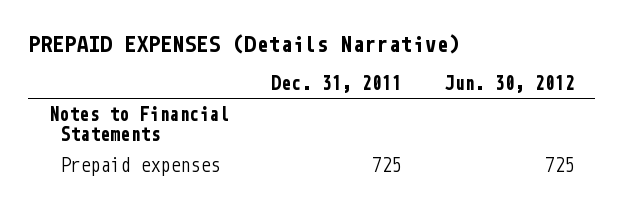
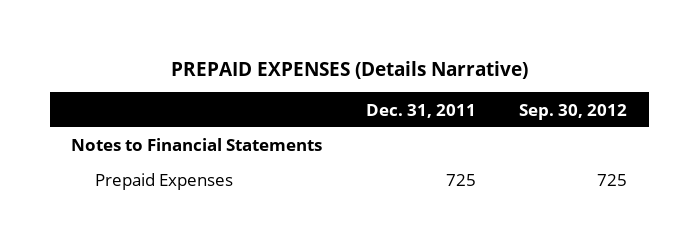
[443,75,574,94] Jun. 30, 2012 -> none
none -> [518,103,627,120] Sep. 30, 2012
[60,157,221,177] Prepaid expenses -> [94,173,233,191] Prepaid Expenses

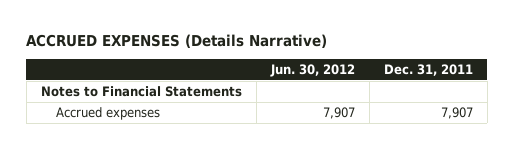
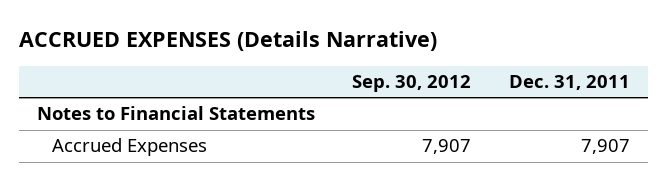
[269,64,355,78] Jun. 30, 2012 -> none
none -> [352,75,472,93] Sep. 30, 2012
[56,107,161,121] Accrued expenses -> [52,138,208,157] Accrued Expenses

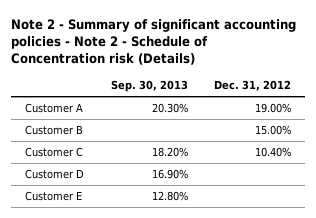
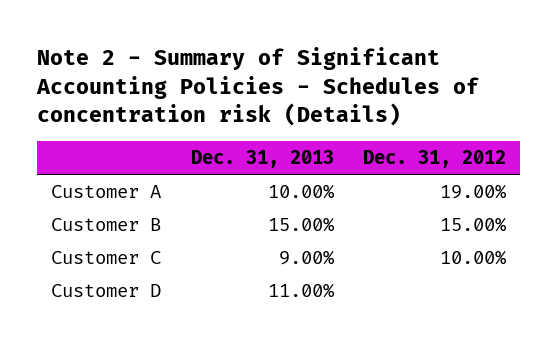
[11,18,297,66] Note 2 - Summary of significant accounting policies - Note 2 - Schedule of Concentration risk (Details) -> [35,47,479,127] Note 2 - Summary of Significant Accounting Policies - Schedules of concentration risk (Details)
[110,80,188,93] Sep. 30, 2013 -> none
none -> [190,149,334,168] Dec. 31, 2013
[255,147,292,158] 10.40% -> [439,250,507,266] 10.00%
[24,191,82,202] Customer E -> none

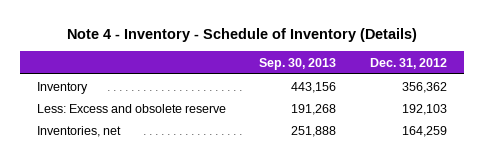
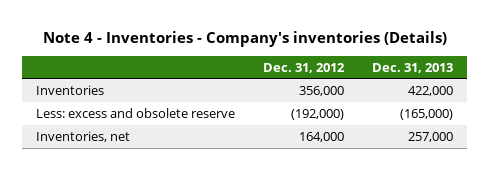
[66,27,417,42] Note 4 - Inventory - Schedule of Inventory (Details) -> [42,30,447,47] Note 4 - Inventories - Company's inventories (Details)
[259,57,337,70] Sep. 30, 2013 -> none
none -> [372,62,454,73] Dec. 31, 2013
[36,81,88,94] Inventory -> none
none -> [36,84,105,95] Inventories
[36,103,226,113] Less: Excess and obsolete reserve -> [36,107,236,118] Less: excess and obsolete reserve
[402,103,448,115] 192,103 -> [291,108,345,120] (192,000)
[402,125,448,137] 164,259 -> [299,131,345,142] 164,000

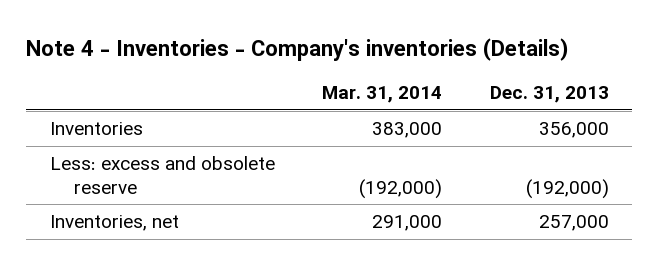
[263,62,346,73] Dec. 31, 2012 -> none
none -> [322,86,443,104] Mar. 31, 2014
[408,85,454,96] 422,000 -> [538,122,609,139] 356,000
[400,108,454,120] (165,000) -> [525,178,609,199] (192,000)

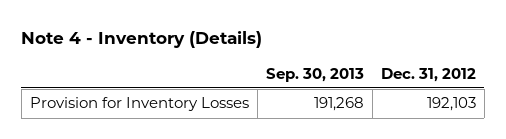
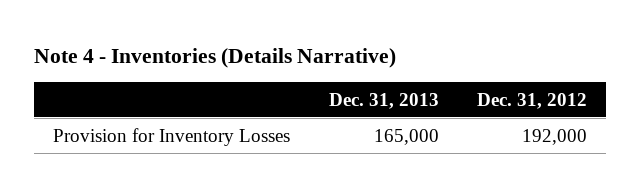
[21,31,263,49] Note 4 - Inventory (Details) -> [33,48,396,69] Note 4 - Inventories (Details Narrative)
[265,67,364,82] Sep. 30, 2013 -> none
none -> [328,92,439,109] Dec. 31, 2013
[426,97,476,112] 192,103 -> [522,128,588,145] 192,000

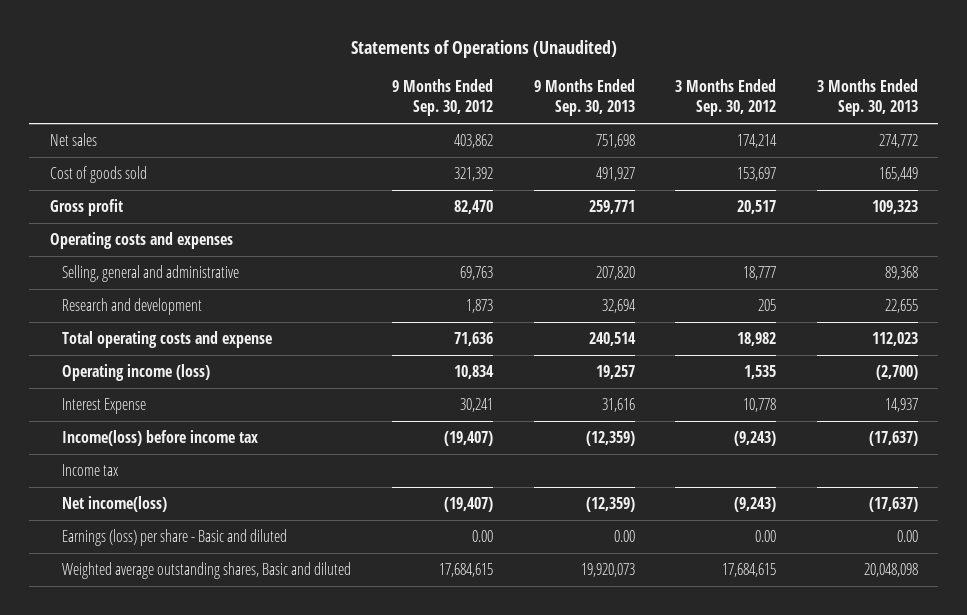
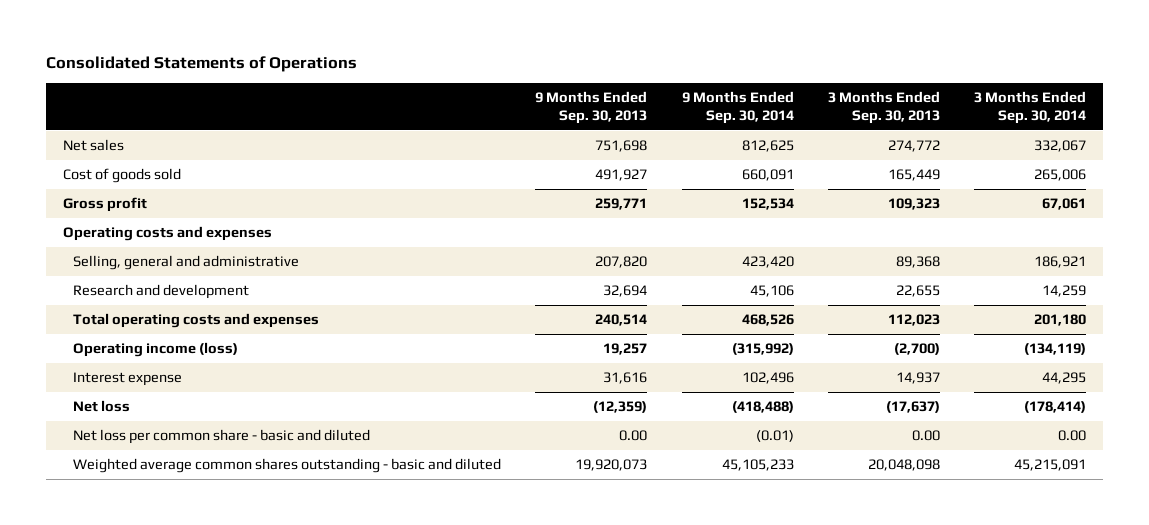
[350,39,617,58] Statements of Operations (Unaudited) -> [45,56,357,73] Consolidated Statements of Operations
[392,78,494,117] 9 Months Ended Sep. 30, 2012 -> none
[675,78,777,117] 3 Months Ended Sep. 30, 2012 -> none
none -> [681,91,794,124] 9 Months Ended Sep. 30, 2014
none -> [973,91,1086,124] 3 Months Ended Sep. 30, 2014
[62,331,273,349] Total operating costs and expense -> [73,313,320,329] Total operating costs and expenses
[62,430,259,447] Income(loss) before income tax -> none
[62,464,120,477] Income tax -> none
[62,398,147,415] Interest Expense -> [73,372,183,387] Interest expense
[62,496,168,513] Net income(loss) -> [73,400,131,413] Net loss
[62,529,288,547] Earnings (loss) per share - Basic and diluted -> [73,429,371,445] Net loss per common share - basic and diluted
[62,562,352,580] Weighted average outstanding shares, Basic and diluted -> [73,458,502,474] Weighted average common shares outstanding - basic and diluted

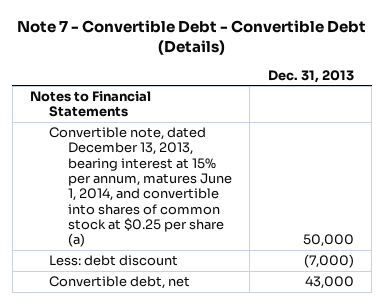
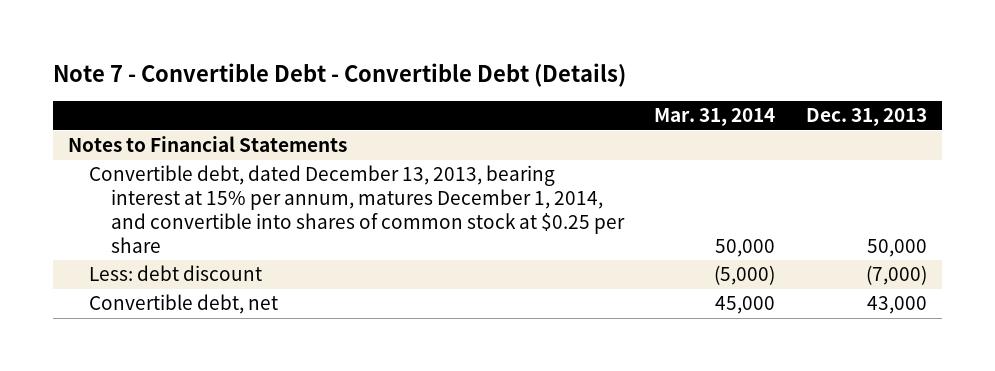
none -> [654,108,776,127] Mar. 31, 2014
[49,126,232,248] Convertible note, dated December 13, 2013, bearing interest at 15% per annum, matures June 1, 2014, and convertible into shares of common stock at $0.25 per share (a) -> [89,165,625,253] Convertible debt, dated December 13, 2013, bearing interest at 15% per annum, matures December 1, 2014, and convertible into shares of common stock at $0.25 per share

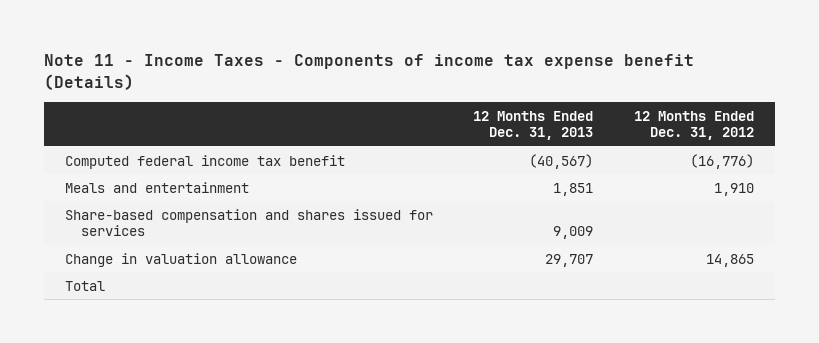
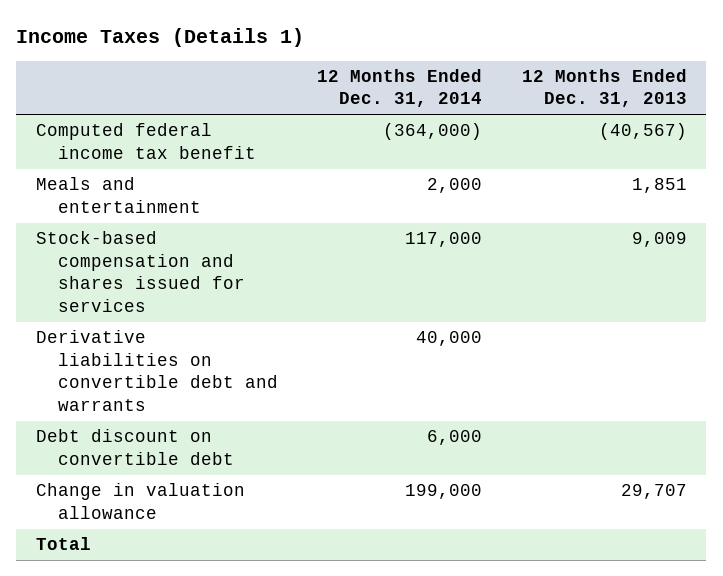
[44,54,695,90] Note 11 - Income Taxes - Components of income tax expense benefit (Details) -> [16,28,305,48] Income Taxes (Details 1)
[634,110,755,141] 12 Months Ended Dec. 31, 2012 -> none
none -> [317,68,483,108] 12 Months Ended Dec. 31, 2014
[64,208,433,237] Share-based compensation and shares issued for services -> [36,231,246,312] Stock-based compensation and shares issued for services
none -> [36,330,279,411] Derivative liabilities on convertible debt and warrants
none -> [36,429,235,465] Debt discount on convertible debt

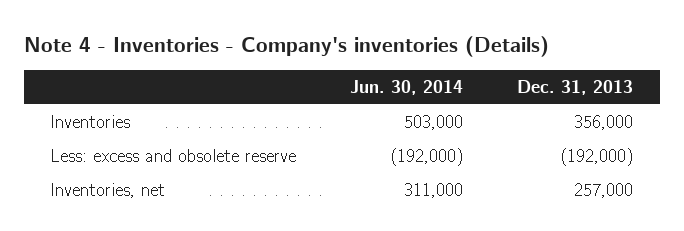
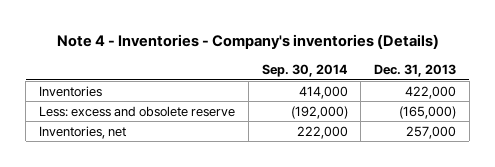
[350,79,464,95] Jun. 30, 2014 -> none
none -> [261,64,348,78] Sep. 30, 2014
[574,115,634,131] 356,000 -> [405,85,457,99] 422,000
[560,148,634,167] (192,000) -> [399,105,457,119] (165,000)

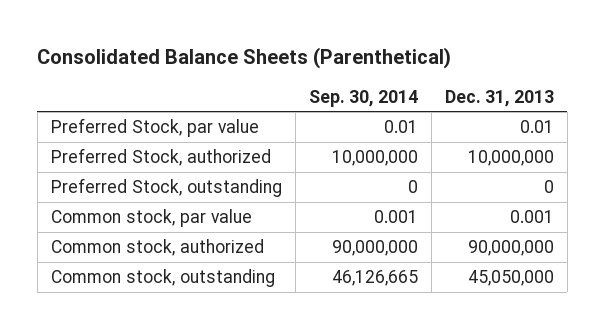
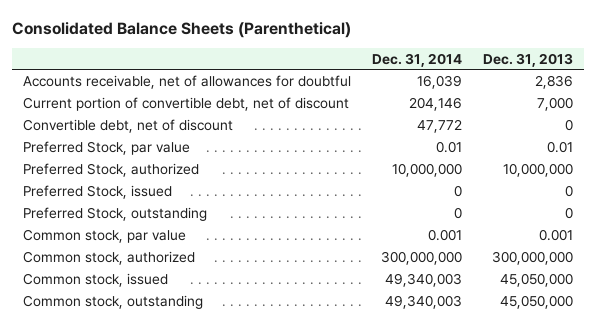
[308,89,418,107] Sep. 30, 2014 -> none
none -> [372,52,463,67] Dec. 31, 2014
none -> [23,74,352,89] Accounts receivable, net of allowances for doubtful
none -> [23,96,350,111] Current portion of convertible debt, net of discount
none -> [23,118,234,133] Convertible debt, net of discount
none -> [23,184,173,199] Preferred Stock, issued
[467,240,554,257] 90,000,000 -> [492,250,574,265] 300,000,000
none -> [23,272,169,287] Common stock, issued

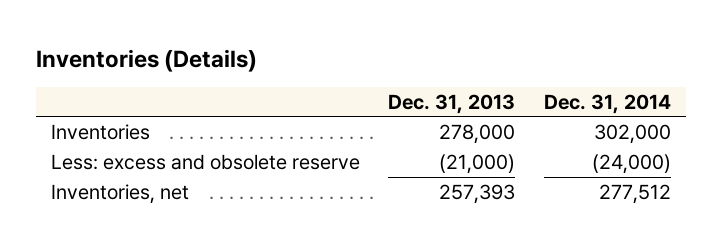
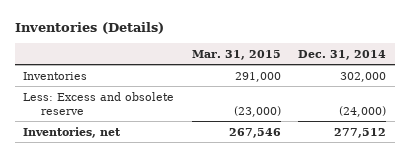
[388,93,516,114] Dec. 31, 2013 -> none
none -> [191,49,281,60] Mar. 31, 2015
[50,153,360,170] Less: excess and obsolete reserve -> [23,91,175,115] Less: Excess and obsolete reserve

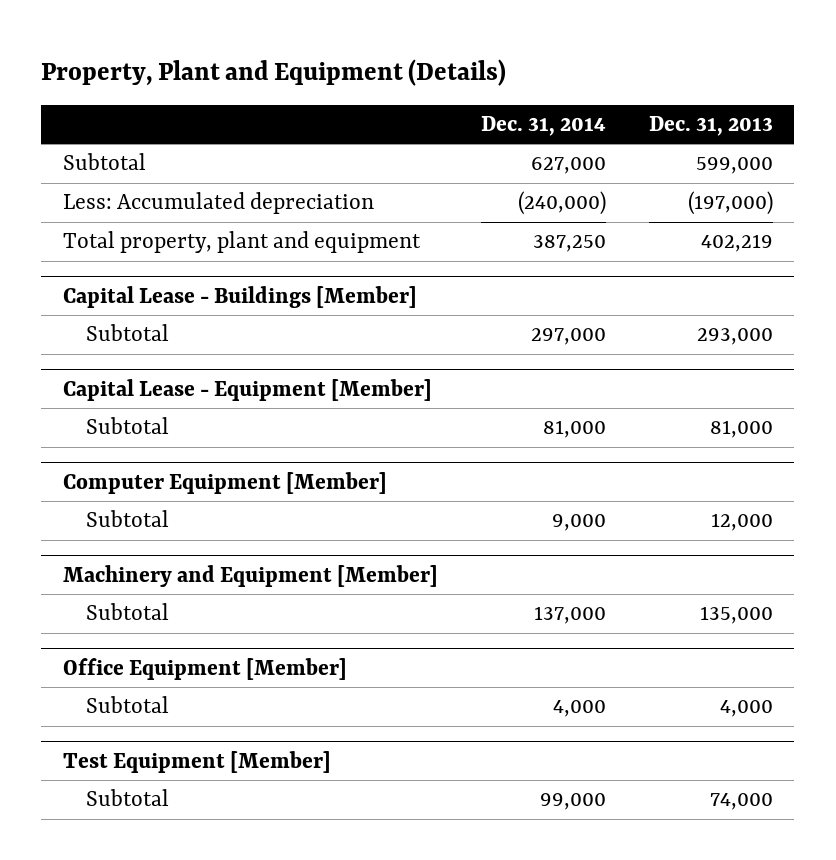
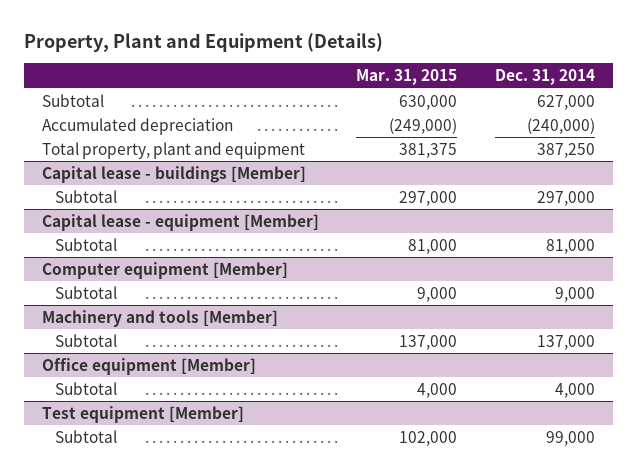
[648,116,773,137] Dec. 31, 2013 -> none
none -> [356,69,458,86] Mar. 31, 2015
[62,192,374,215] Less: Accumulated depreciation -> [42,117,234,135] Accumulated depreciation
[62,285,417,308] Capital Lease - Buildings [Member] -> [42,165,307,183] Capital lease - buildings [Member]
[62,378,432,401] Capital Lease - Equipment [Member] -> [42,213,320,231] Capital lease - equipment [Member]
[62,471,387,494] Computer Equipment [Member] -> [42,261,289,279] Computer equipment [Member]
[62,564,438,587] Machinery and Equipment [Member] -> [42,309,279,327] Machinery and tools [Member]
[62,657,347,680] Office Equipment [Member] -> [42,357,257,375] Office equipment [Member]
[62,750,331,773] Test Equipment [Member] -> [42,405,245,423] Test equipment [Member]

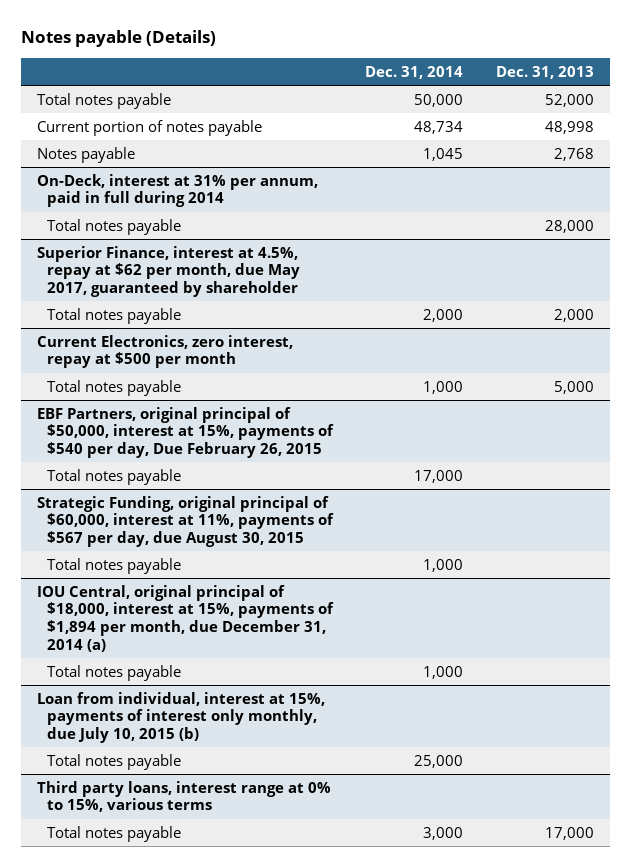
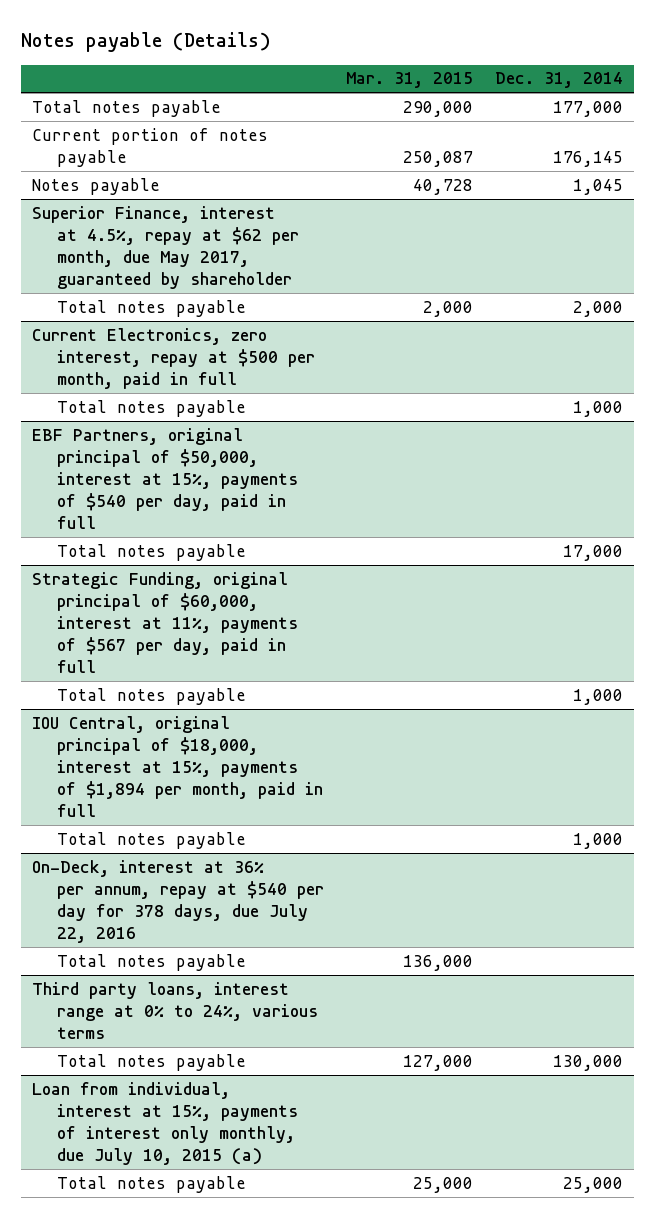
[495,65,594,79] Dec. 31, 2013 -> none
none -> [345,72,473,89] Mar. 31, 2015
[414,93,464,107] 50,000 -> [552,100,623,117] 177,000
[414,120,464,134] 48,734 -> [552,150,623,167] 176,145
[36,173,318,208] On-Deck, interest at 31% per annum, paid in full during 2014 -> none
[47,218,182,235] Total notes payable -> none
[36,334,293,369] Current Electronics, zero interest, repay at $500 per month -> [31,327,315,390] Current Electronics, zero interest, repay at $500 per month, paid in full
[36,406,335,458] EBF Partners, original principal of $50,000, interest at 15%, payments of $540 per day, Due February 26, 2015 -> [31,427,298,530] EBF Partners, original principal of $50,000, interest at 15%, payments of $540 per day, paid in full
[36,495,335,547] Strategic Funding, original principal of $60,000, interest at 11%, payments of $567 per day, due August 30, 2015 -> [31,571,298,674] Strategic Funding, original principal of $60,000, interest at 11%, payments of $567 per day, paid in full
[36,584,335,652] IOU Central, original principal of $18,000, interest at 15%, payments of $1,894 per month, due December 31, 2014 (a) -> [31,715,323,818] IOU Central, original principal of $18,000, interest at 15%, payments of $1,894 per month, paid in full
none -> [31,859,324,944] On-Deck, interest at 36% per annum, repay at $540 per day for 378 days, due July 22, 2016
none -> [56,953,246,971] Total notes payable
none -> [31,981,318,1040] Third party loans, interest range at 0% to 24%, various terms
none -> [56,1053,246,1071] Total notes payable
[36,691,325,743] Loan from individual, interest at 15%, payments of interest only monthly, due July 10, 2015 (b) -> [31,1081,298,1166] Loan from individual, interest at 15%, payments of interest only monthly, due July 10, 2015 (a)
[36,780,331,813] Third party loans, interest range at 0% to 15%, various terms -> none
[47,825,182,842] Total notes payable -> none

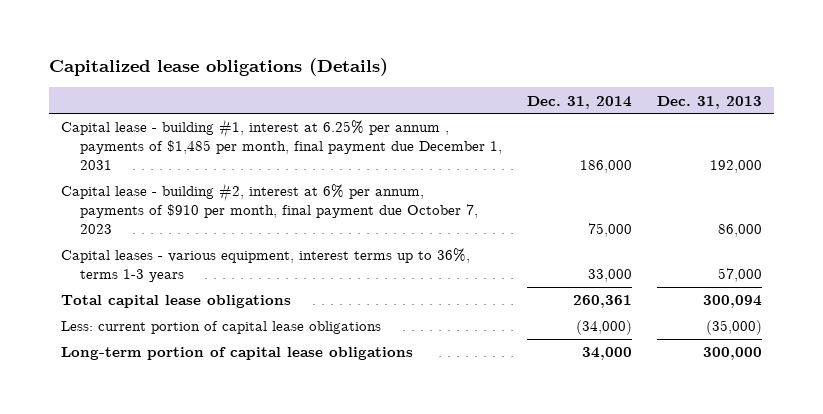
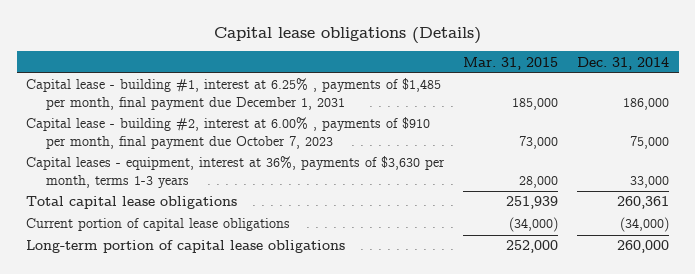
[48,58,388,77] Capitalized lease obligations (Details) -> [213,26,481,44] Capital lease obligations (Details)
[656,95,762,109] Dec. 31, 2013 -> none
none -> [463,56,559,70] Mar. 31, 2015
[61,119,502,170] Capital lease - building #1, interest at 6.25% per annum , payments of $1,485 per month, final payment due December 1, 2031 -> [26,78,442,110] Capital lease - building #1, interest at 6.25% , payments of $1,485 per month, final payment due December 1, 2031
[61,183,478,234] Capital lease - building #2, interest at 6% per annum, payments of $910 per month, final payment due October 7, 2023 -> [26,117,431,149] Capital lease - building #2, interest at 6.00% , payments of $910 per month, final payment due October 7, 2023
[61,248,471,283] Capital leases - various equipment, interest terms up to 36%, terms 1-3 years -> [26,156,446,188] Capital leases - equipment, interest at 36%, payments of $3,630 per month, terms 1-3 years
[61,321,382,335] Less: current portion of capital lease obligations -> [26,218,291,232] Current portion of capital lease obligations
[581,347,632,361] 34,000 -> [617,240,670,254] 260,000

